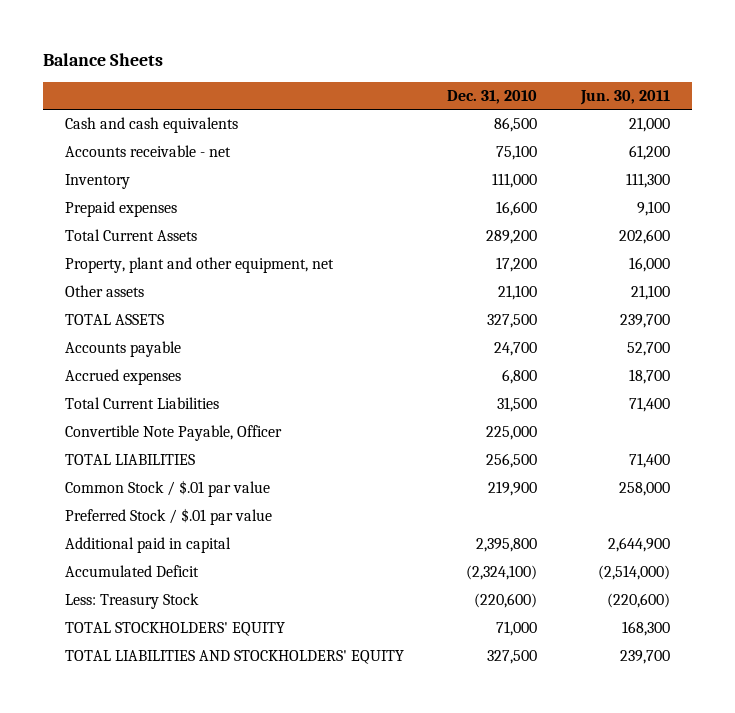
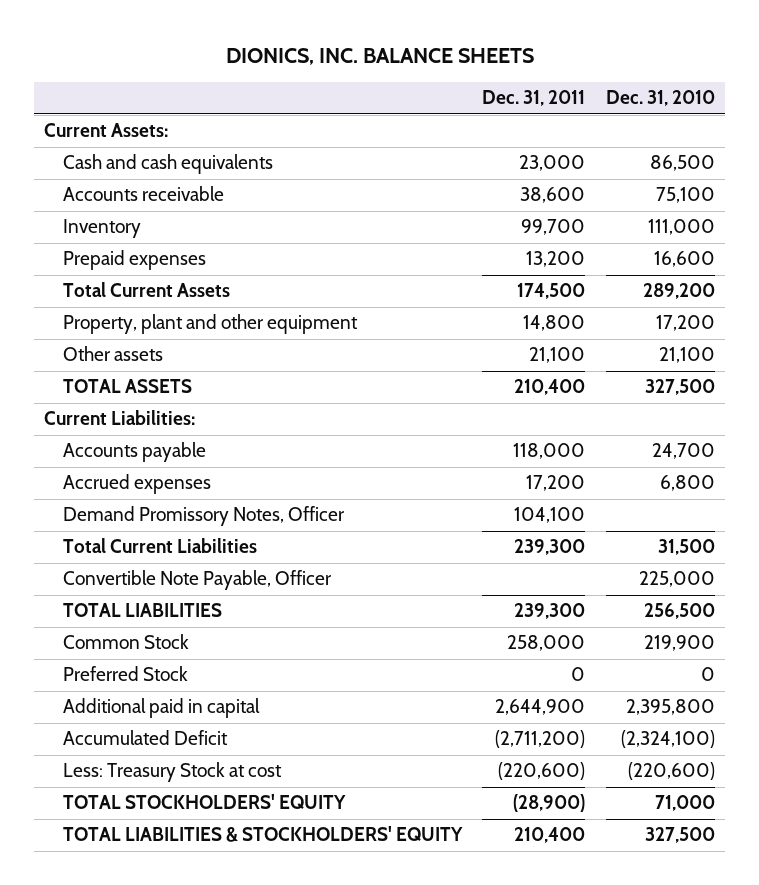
[42,53,163,67] Balance Sheets -> [225,48,534,66] DIONICS, INC. BALANCE SHEETS
[580,89,671,105] Jun. 30, 2011 -> none
none -> [482,90,586,107] Dec. 31, 2011
none -> [44,123,169,138] Current Assets:
[64,145,231,158] Accounts receivable - net -> [62,186,224,202] Accounts receivable
[64,257,334,274] Property, plant and other equipment, net -> [62,314,358,335] Property, plant and other equipment
none -> [44,410,196,426] Current Liabilities:
none -> [62,506,345,527] Demand Promissory Notes, Officer
[64,508,272,526] Preferred Stock / $.01 par value -> none
[64,480,270,498] Common Stock / $.01 par value -> [62,634,189,650] Common Stock
none -> [62,666,188,682] Preferred Stock
[64,593,199,610] Less: Treasury Stock -> [62,762,282,783] Less: Treasury Stock at cost
[64,650,404,665] TOTAL LIABILITIES AND STOCKHOLDERS' EQUITY -> [62,826,463,843] TOTAL LIABILITIES & STOCKHOLDERS' EQUITY

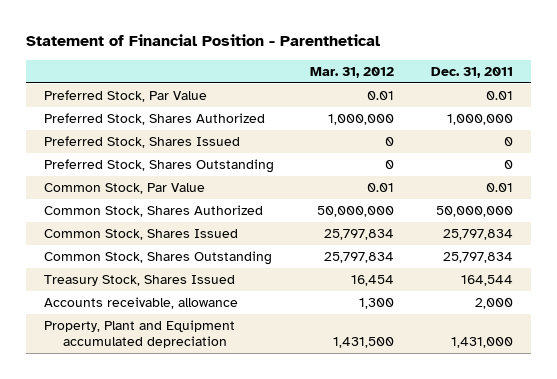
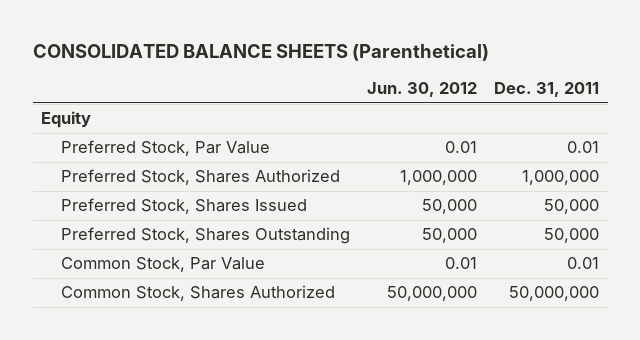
[25,34,380,47] Statement of Financial Position - Parenthetical -> [32,43,489,61] CONSOLIDATED BALANCE SHEETS (Parenthetical)
[310,66,395,78] Mar. 31, 2012 -> none
none -> [366,82,477,98] Jun. 30, 2012
none -> [41,111,92,129] Equity
[504,136,514,146] 0 -> [543,199,599,215] 50,000
[504,159,514,169] 0 -> [543,228,599,244] 50,000
[43,228,238,240] Common Stock, Shares Issued -> none
[43,250,272,265] Common Stock, Shares Outstanding -> none
[43,274,235,286] Treasury Stock, Shares Issued -> none
[43,296,238,309] Accounts receivable, allowance -> none
[43,319,235,349] Property, Plant and Equipment accumulated depreciation -> none

